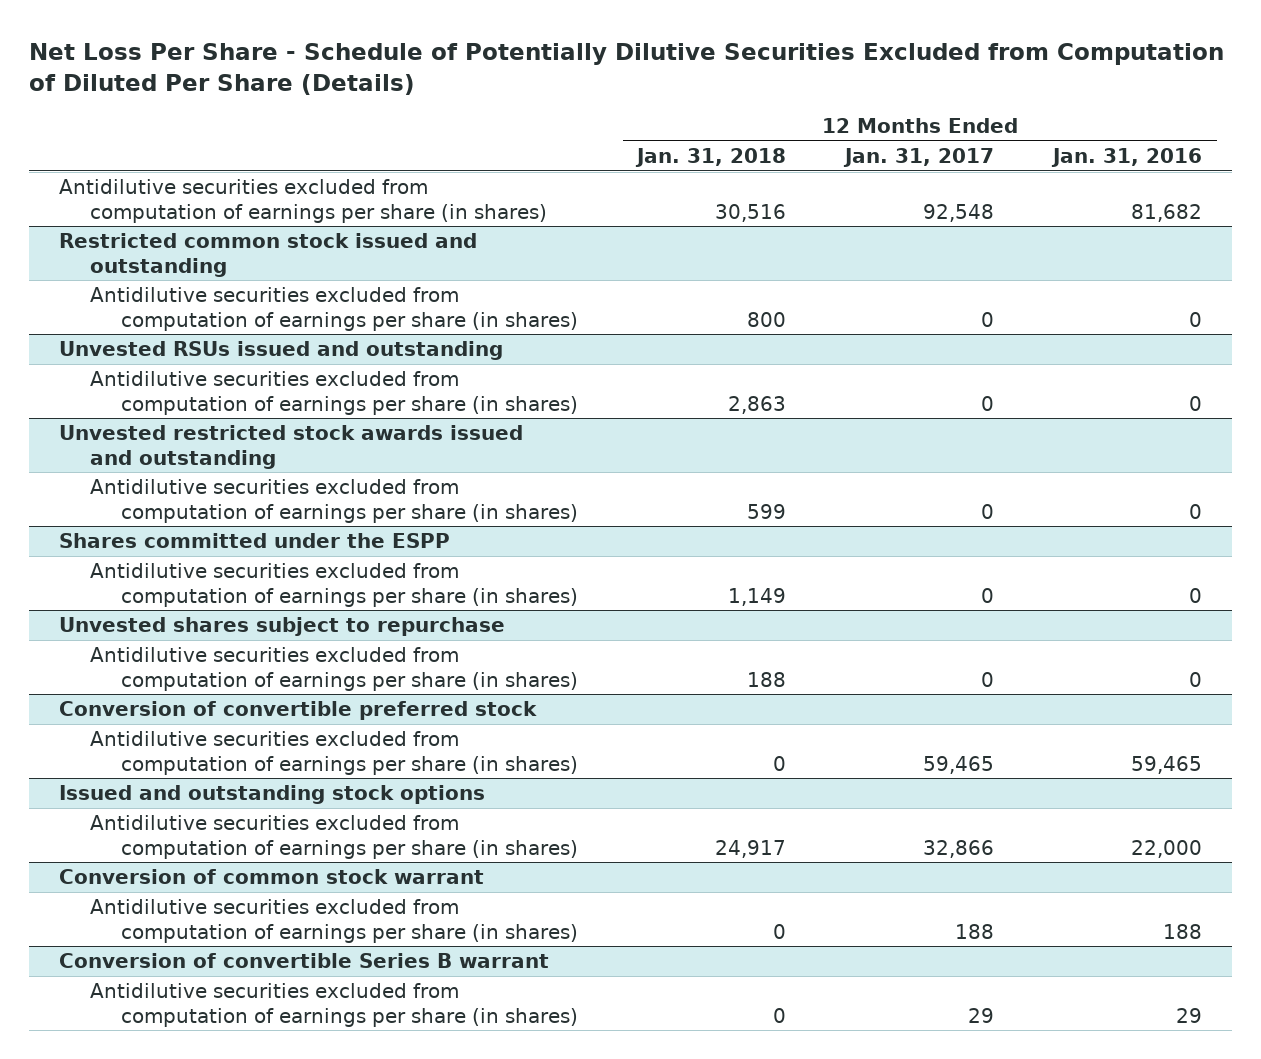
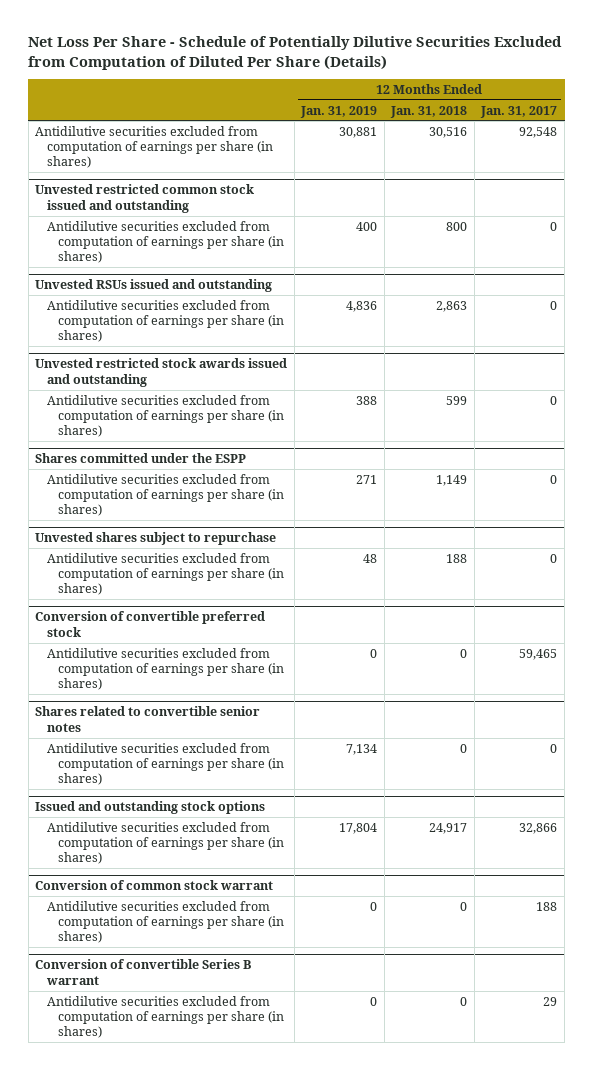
[1051,148,1203,168] Jan. 31, 2016 -> none
none -> [300,105,378,118] Jan. 31, 2019
[58,233,477,277] Restricted common stock issued and outstanding -> [35,184,255,213] Unvested restricted common stock issued and outstanding
none -> [35,706,261,732] Shares related to convertible senior notes
none -> [46,742,285,786] Antidilutive securities excluded from computation of earnings per share (in shares)

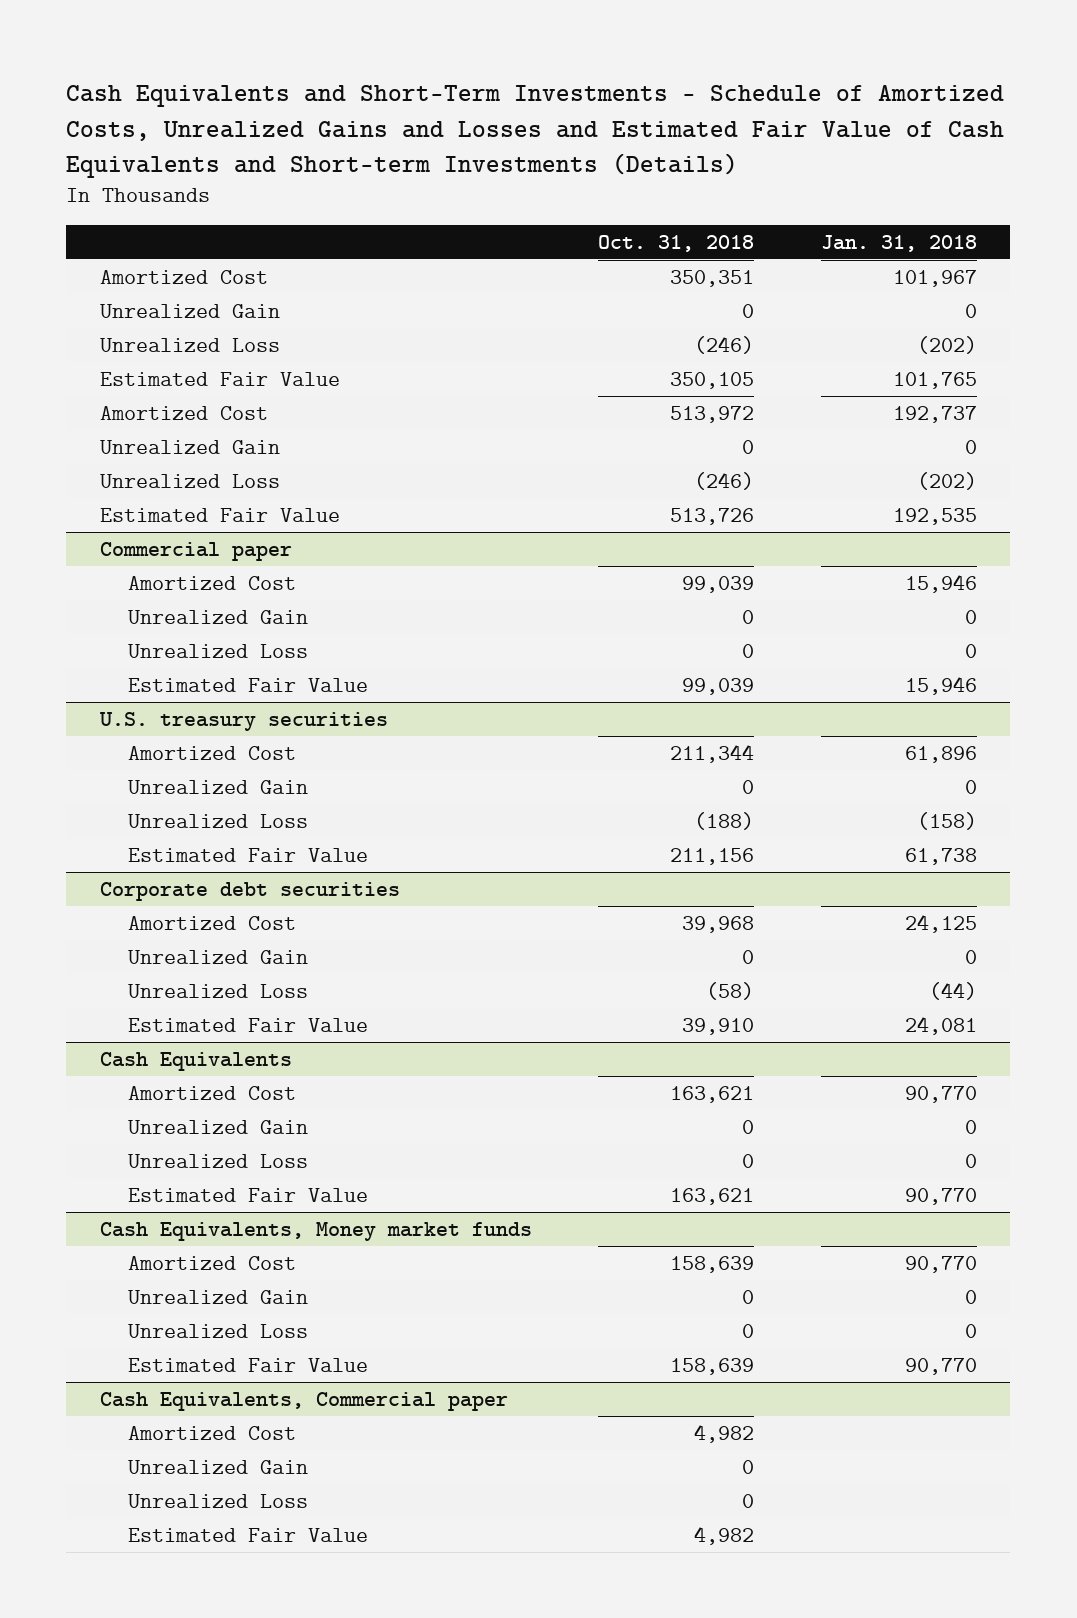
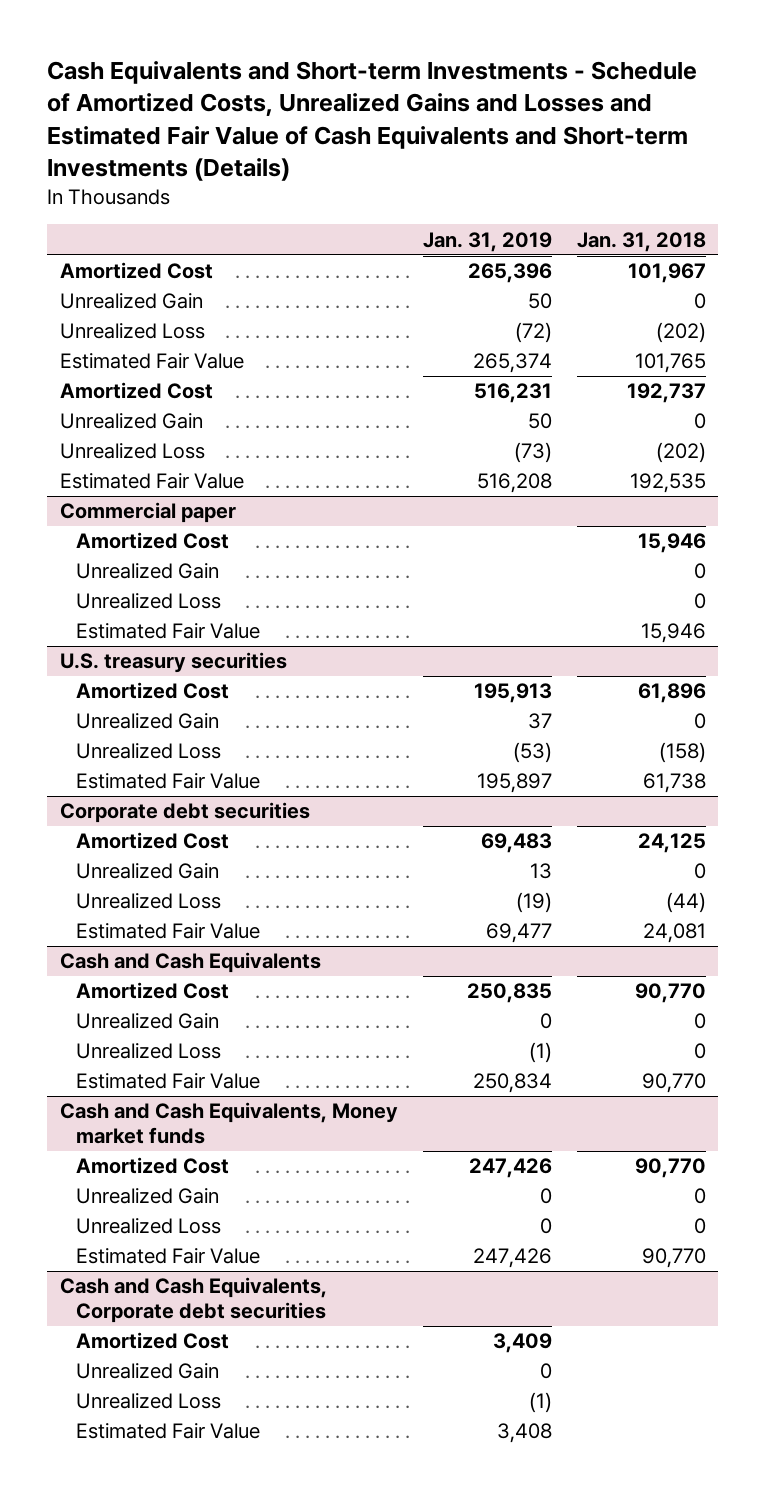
[66,85,1005,178] Cash Equivalents and Short-Term Investments - Schedule of Amortized Costs, Unrealized Gains and Losses and Estimated Fair Value of Cash Equivalents and Short-term Investments (Details) -> [47,61,698,181] Cash Equivalents and Short-term Investments - Schedule of Amortized Costs, Unrealized Gains and Losses and Estimated Fair Value of Cash Equivalents and Short-term Investments (Details)
[598,234,755,252] Oct. 31, 2018 -> none
none -> [422,231,552,252] Jan. 31, 2019
[99,1051,292,1071] Cash Equivalents -> [59,952,321,974] Cash and Cash Equivalents
[99,1221,532,1241] Cash Equivalents, Money market funds -> [59,1102,398,1145] Cash and Cash Equivalents, Money market funds
[99,1391,508,1411] Cash Equivalents, Commercial paper -> none
none -> [59,1277,327,1324] Cash and Cash Equivalents, Corporate debt securities

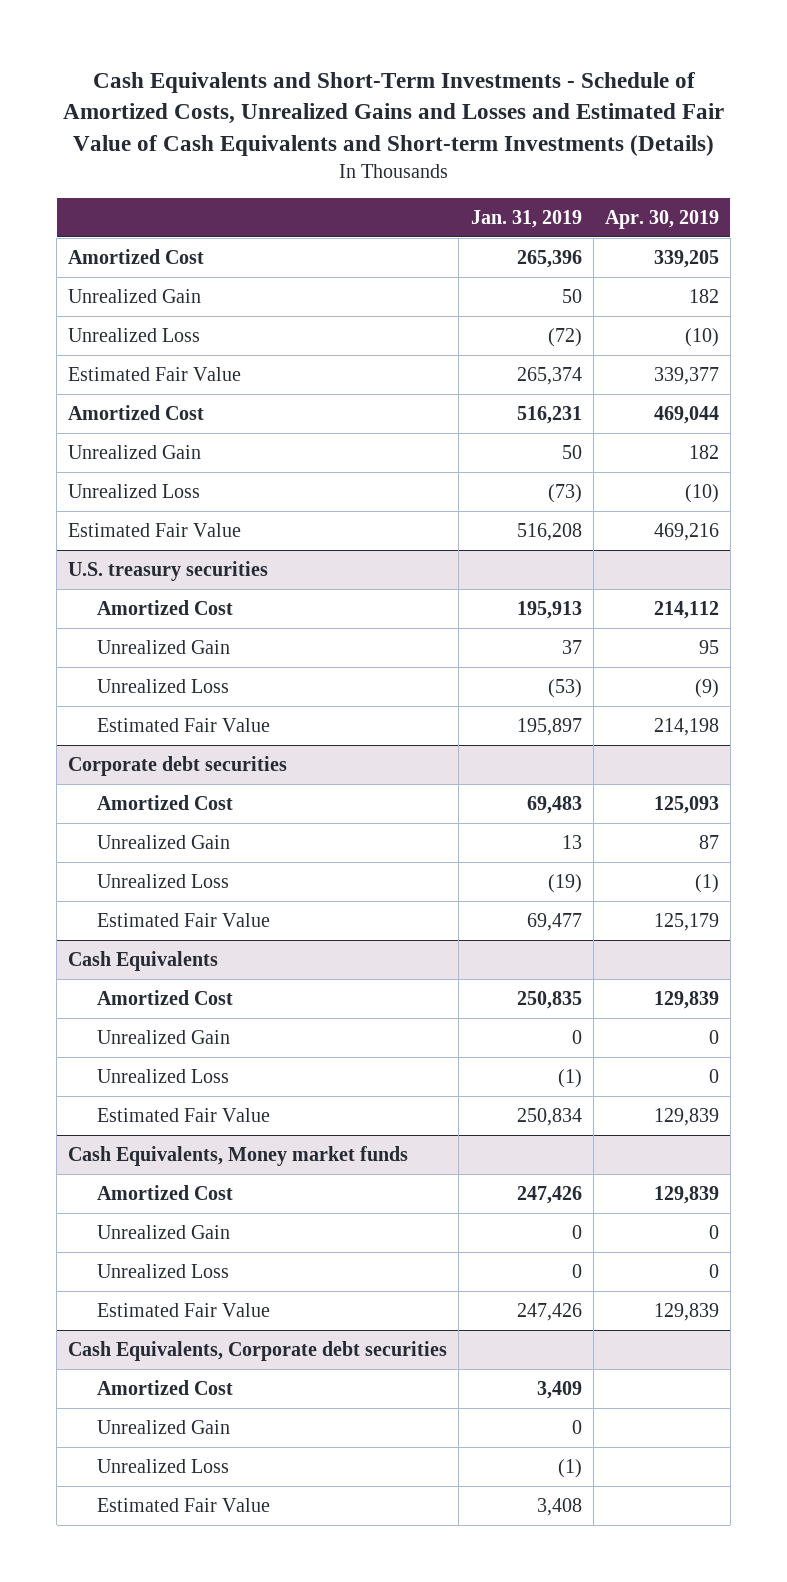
[47,61,698,181] Cash Equivalents and Short-term Investments - Schedule of Amortized Costs, Unrealized Gains and Losses and Estimated Fair Value of Cash Equivalents and Short-term Investments (Details) -> [62,72,724,156] Cash Equivalents and Short-Term Investments - Schedule of Amortized Costs, Unrealized Gains and Losses and Estimated Fair Value of Cash Equivalents and Short-term Investments (Details)
[576,231,706,252] Jan. 31, 2018 -> none
none -> [604,210,719,230] Apr. 30, 2019
[59,502,236,524] Commercial paper -> none
[76,532,230,550] Amortized Cost -> none
[76,563,220,580] Unrealized Gain -> none
[76,593,222,610] Unrealized Loss -> none
[76,623,261,640] Estimated Fair Value -> none
[59,952,321,974] Cash and Cash Equivalents -> [68,950,219,971] Cash Equivalents
[59,1102,398,1145] Cash and Cash Equivalents, Money market funds -> [68,1145,409,1166] Cash Equivalents, Money market funds
[59,1277,327,1324] Cash and Cash Equivalents, Corporate debt securities -> [68,1340,448,1361] Cash Equivalents, Corporate debt securities

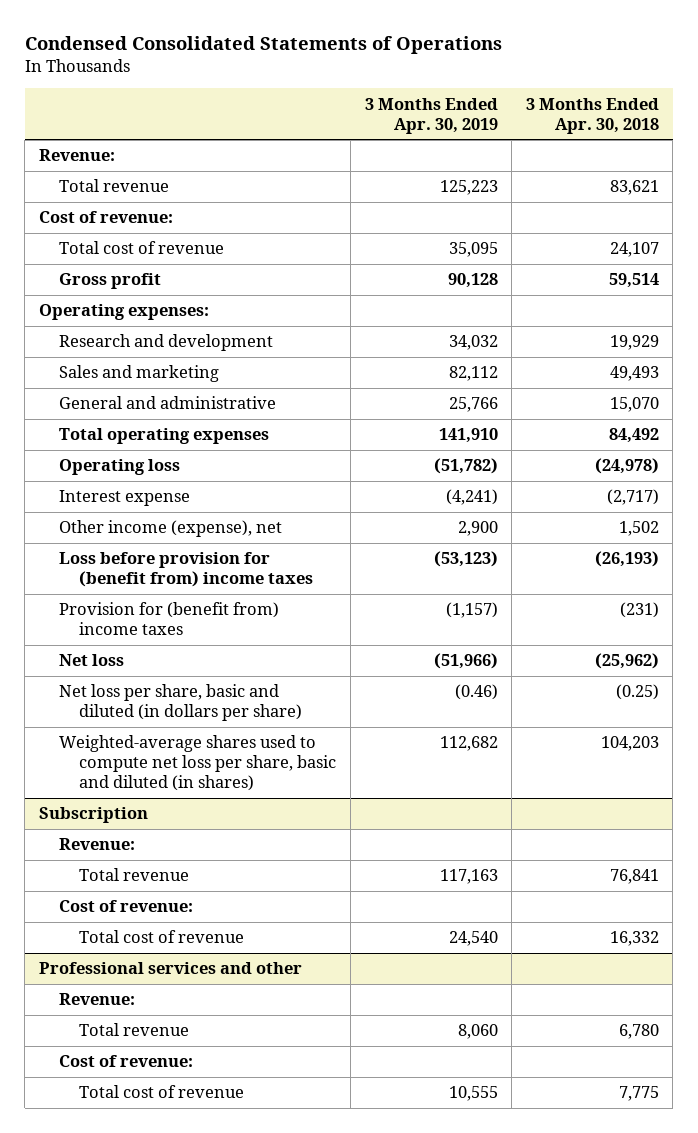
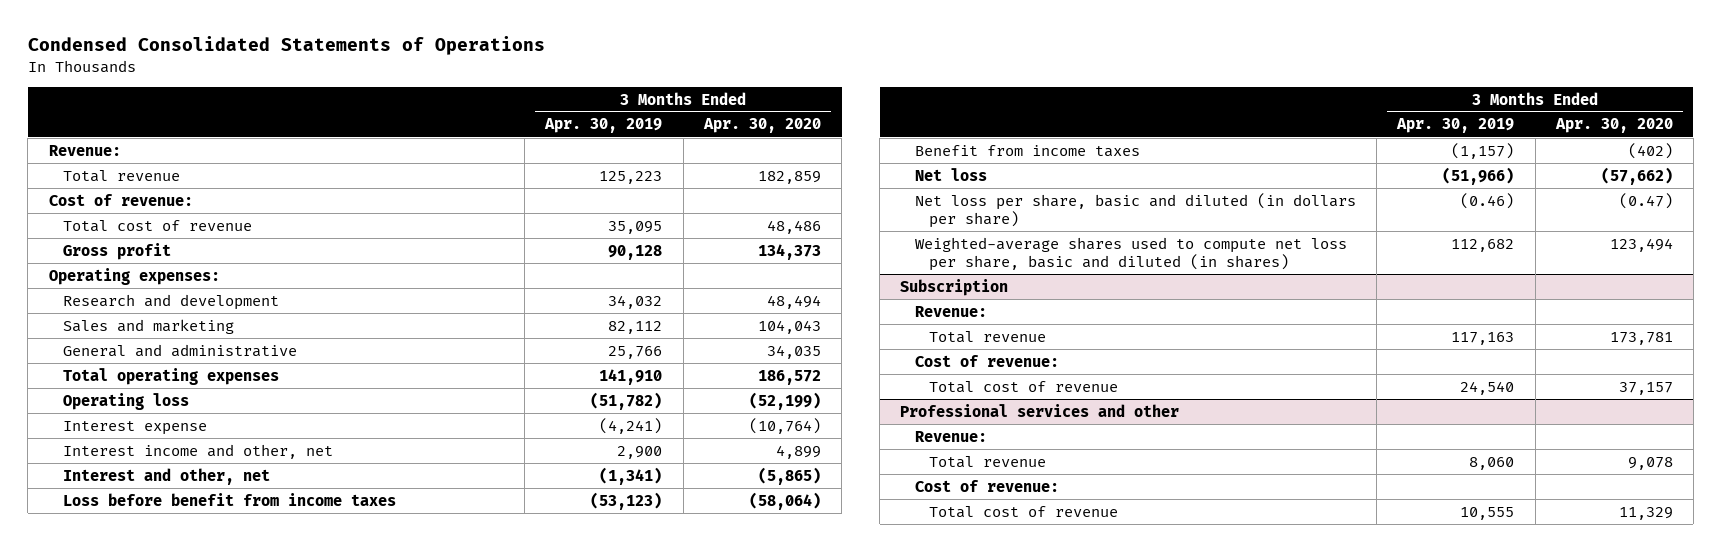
[525,97,659,134] 3 Months Ended Apr. 30, 2018 -> none
none -> [702,118,821,134] Apr. 30, 2020
[59,520,283,538] Other income (expense), net -> [62,443,333,459] Interest income and other, net
none -> [62,467,270,485] Interest and other, net
[59,552,314,588] Loss before provision for (benefit from) income taxes -> [62,492,396,506] Loss before benefit from income taxes
[59,602,280,636] Provision for (benefit from) income taxes -> [914,144,1140,157] Benefit from income taxes

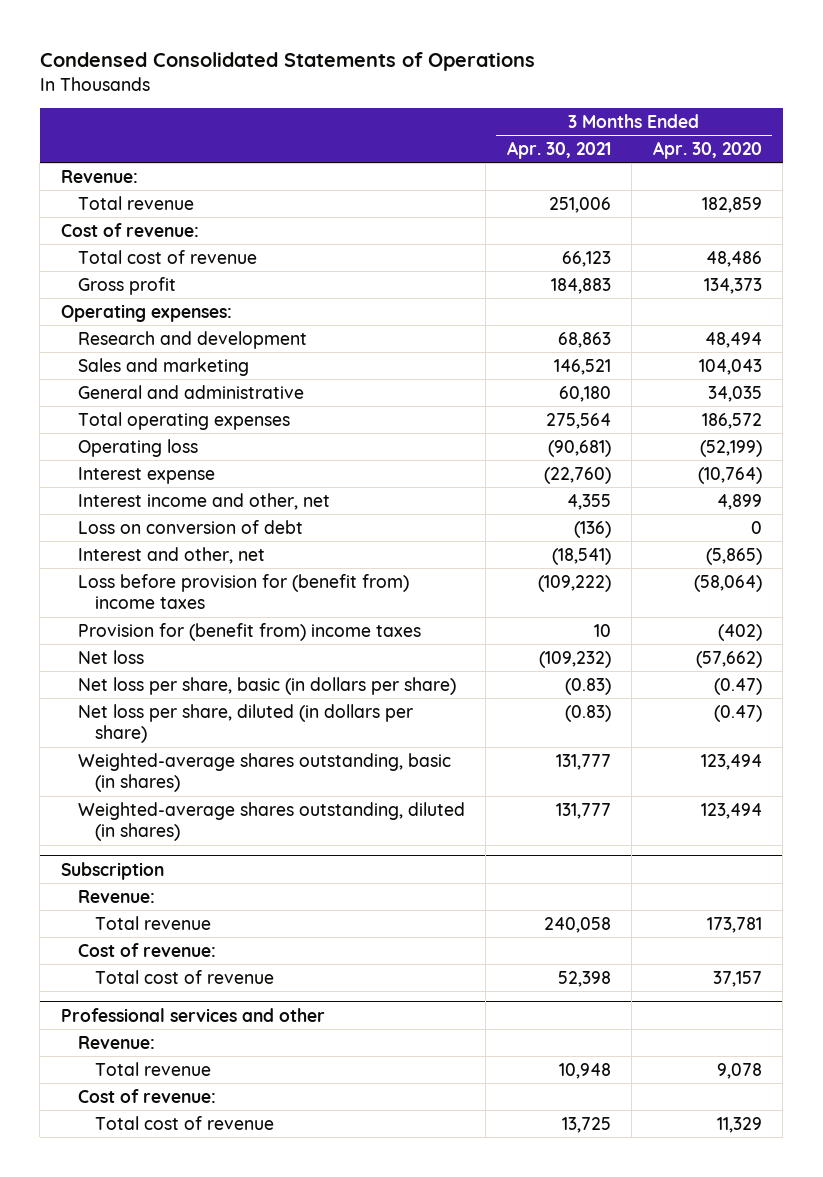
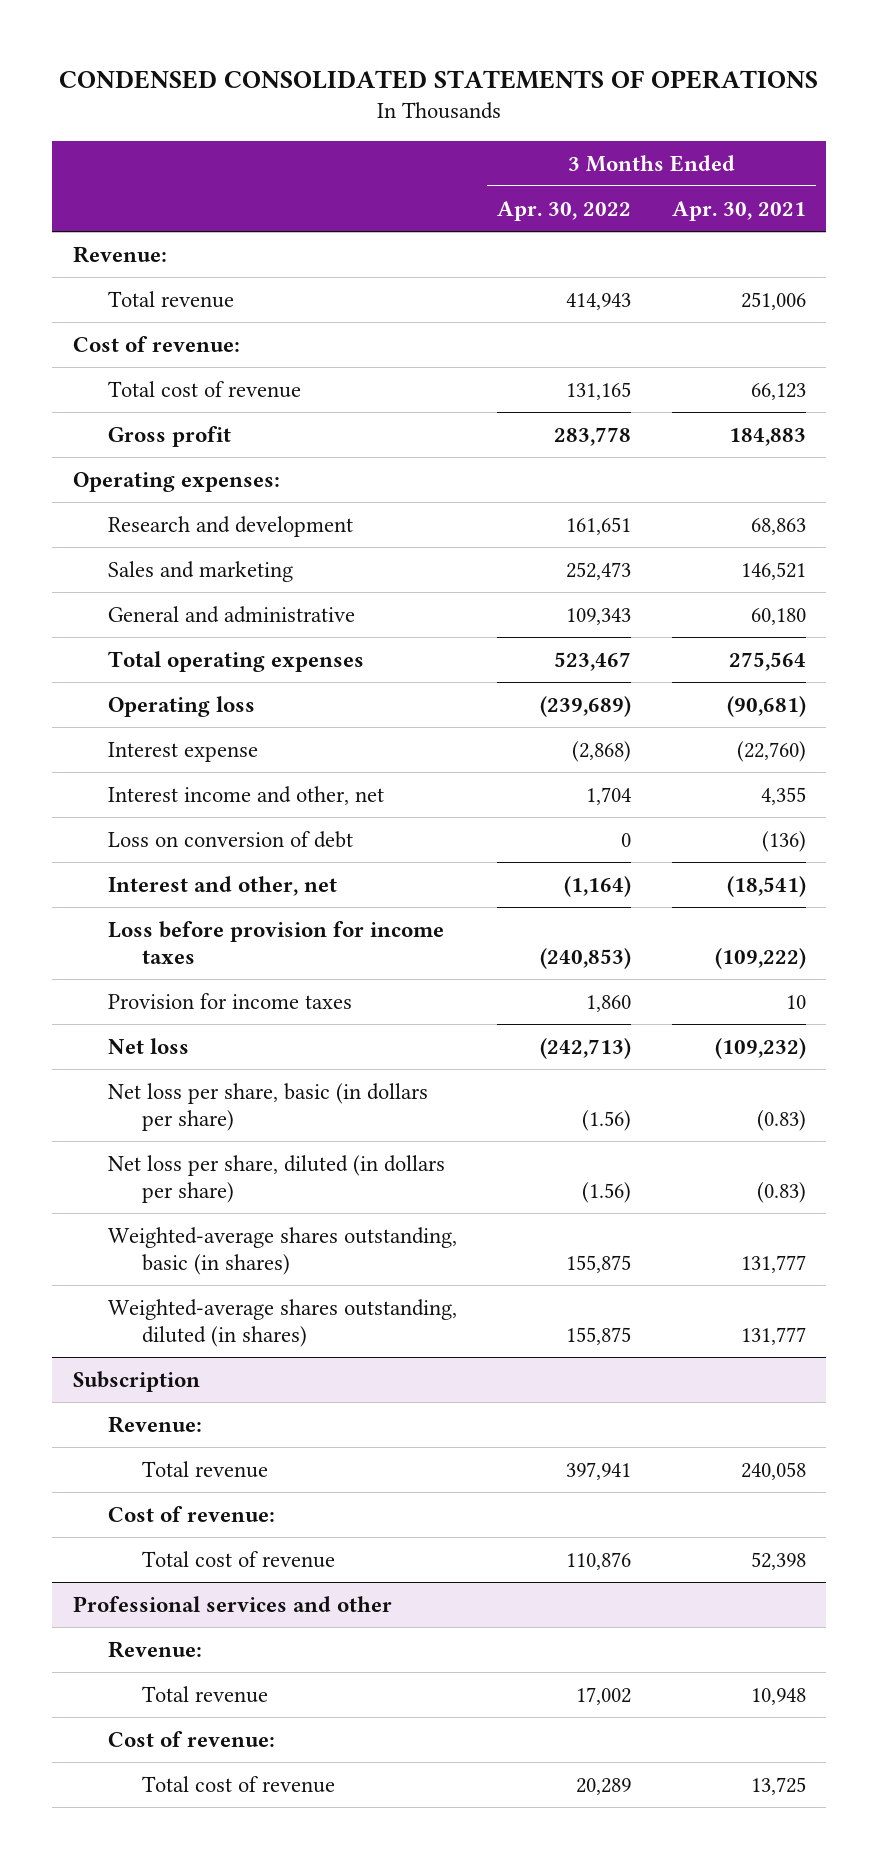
[39,51,535,71] Condensed Consolidated Statements of Operations -> [59,69,819,89] CONDENSED CONSOLIDATED STATEMENTS OF OPERATIONS
[652,141,762,160] Apr. 30, 2020 -> none
none -> [497,200,632,221] Apr. 30, 2022
[77,573,409,610] Loss before provision for (benefit from) income taxes -> [107,920,444,965] Loss before provision for income taxes
[77,622,421,641] Provision for (benefit from) income taxes -> [107,992,352,1009] Provision for income taxes

